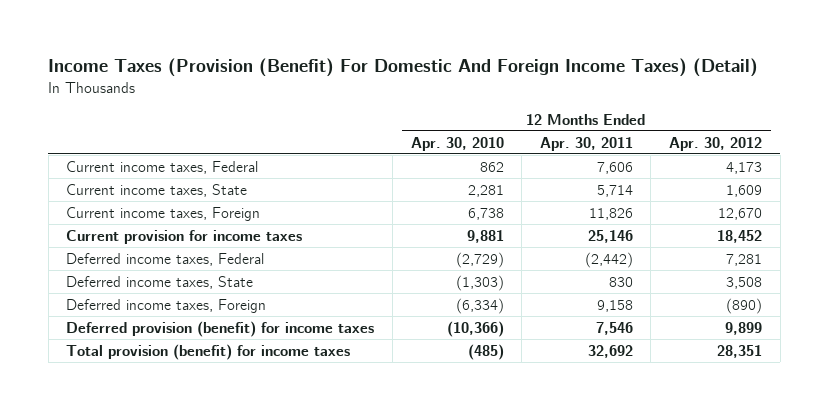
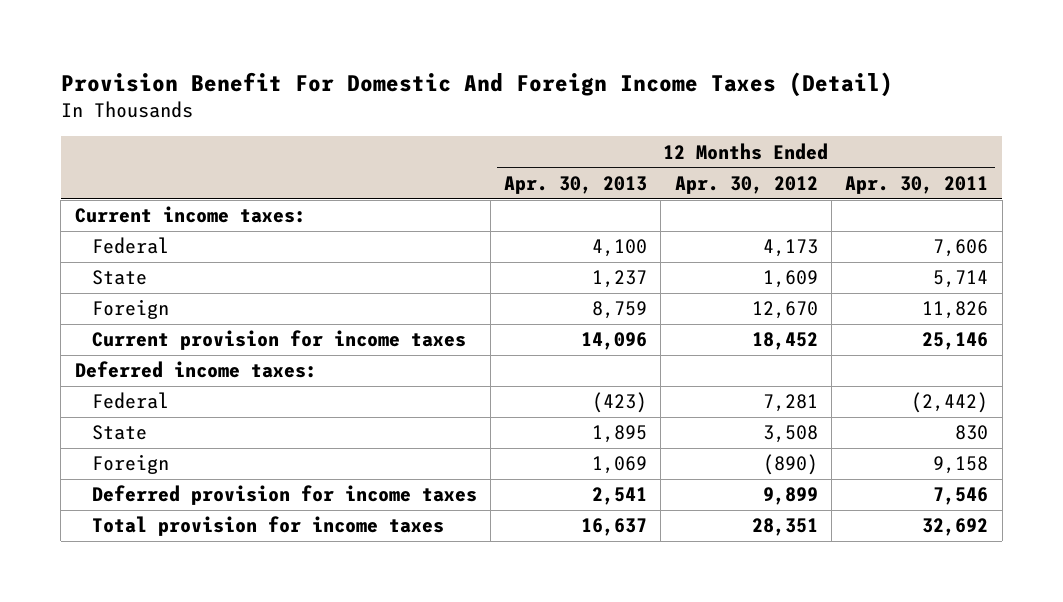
[48,58,759,78] Income Taxes (Provision (Benefit) For Domestic And Foreign Income Taxes) (Detail) -> [60,71,893,97] Provision Benefit For Domestic And Foreign Income Taxes (Detail)
[410,136,504,151] Apr. 30, 2010 -> none
none -> [504,176,648,195] Apr. 30, 2013
none -> [74,206,306,224] Current income taxes:
[66,160,259,174] Current income taxes, Federal -> [91,237,169,255] Federal
[66,183,248,197] Current income taxes, State -> [91,270,147,286] State
[66,206,261,221] Current income taxes, Foreign -> [91,299,169,320] Foreign
none -> [74,361,317,379] Deferred income taxes:
[66,252,265,266] Deferred income taxes, Federal -> [91,392,169,410] Federal
[66,275,254,289] Deferred income taxes, State -> [91,425,147,441] State
[66,298,267,313] Deferred income taxes, Foreign -> [91,454,169,475] Foreign
[66,320,375,337] Deferred provision (benefit) for income taxes -> [91,485,477,506] Deferred provision for income taxes
[66,343,351,360] Total provision (benefit) for income taxes -> [91,516,444,537] Total provision for income taxes

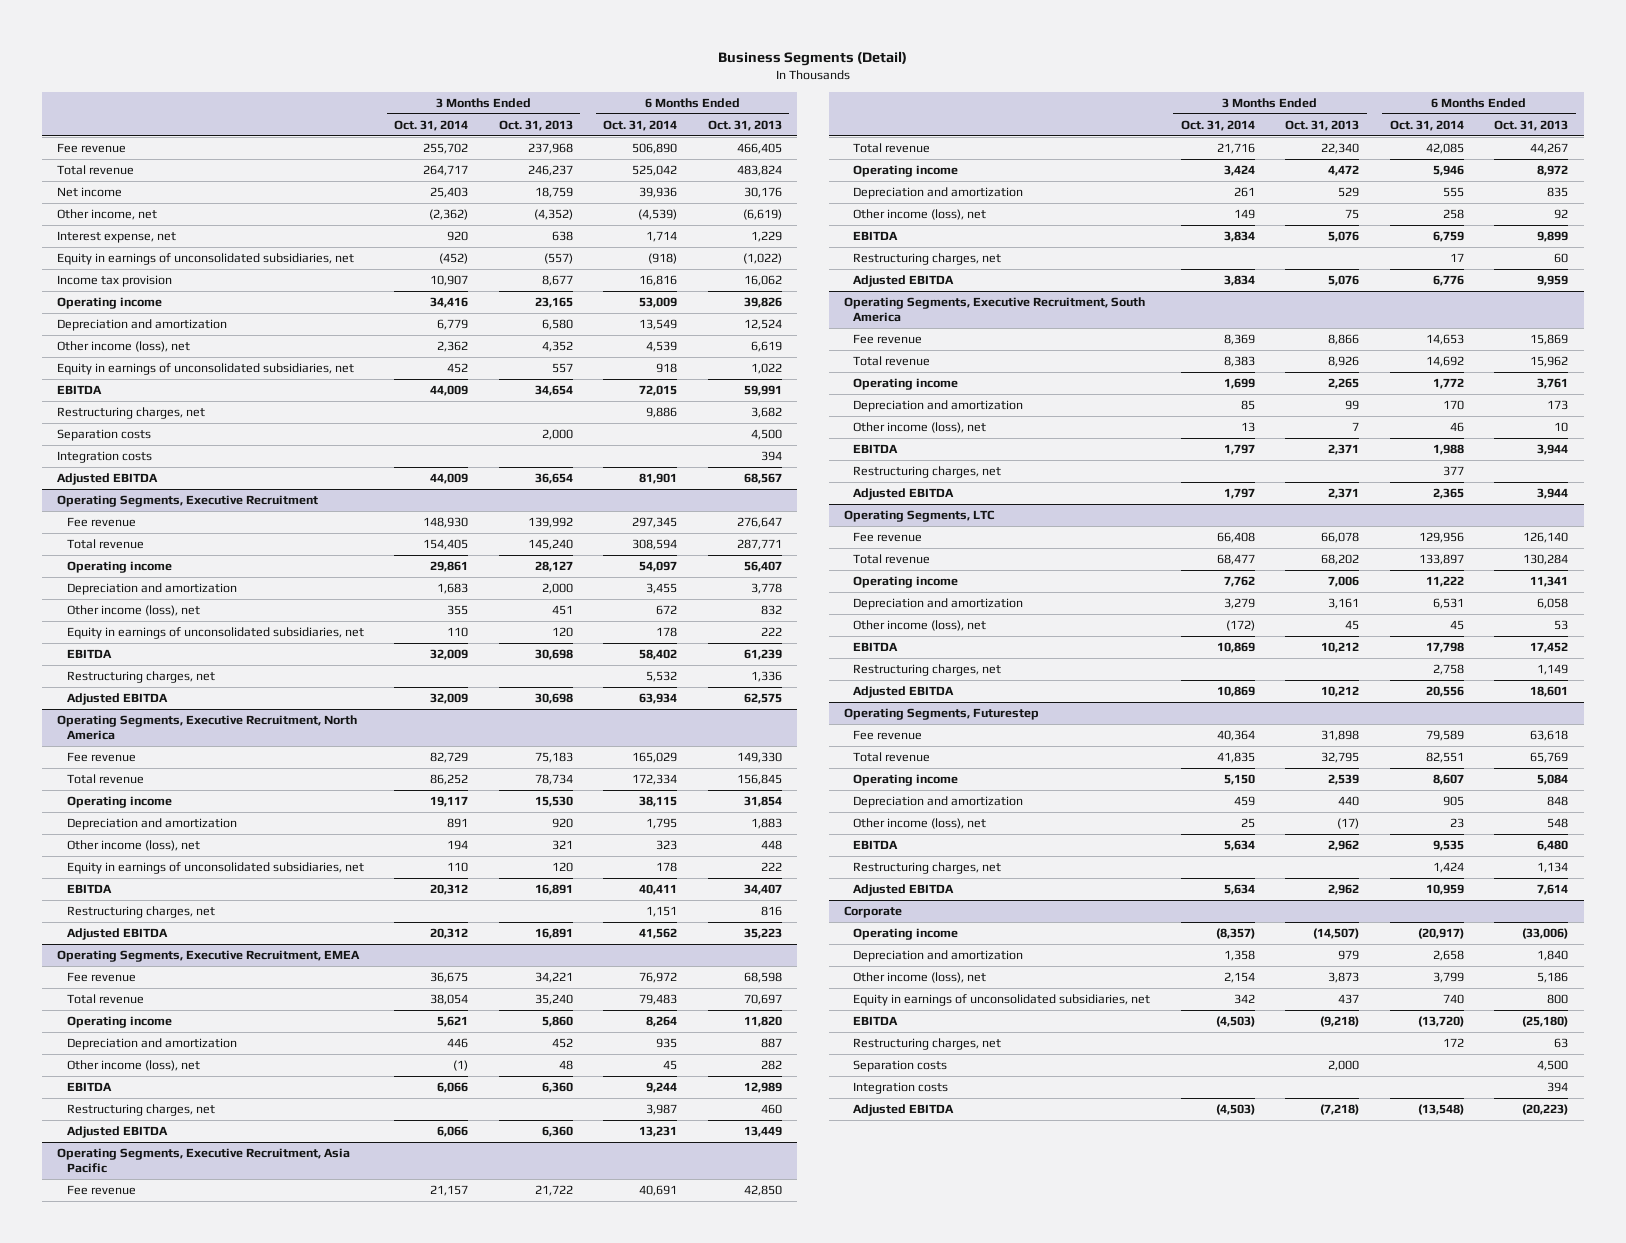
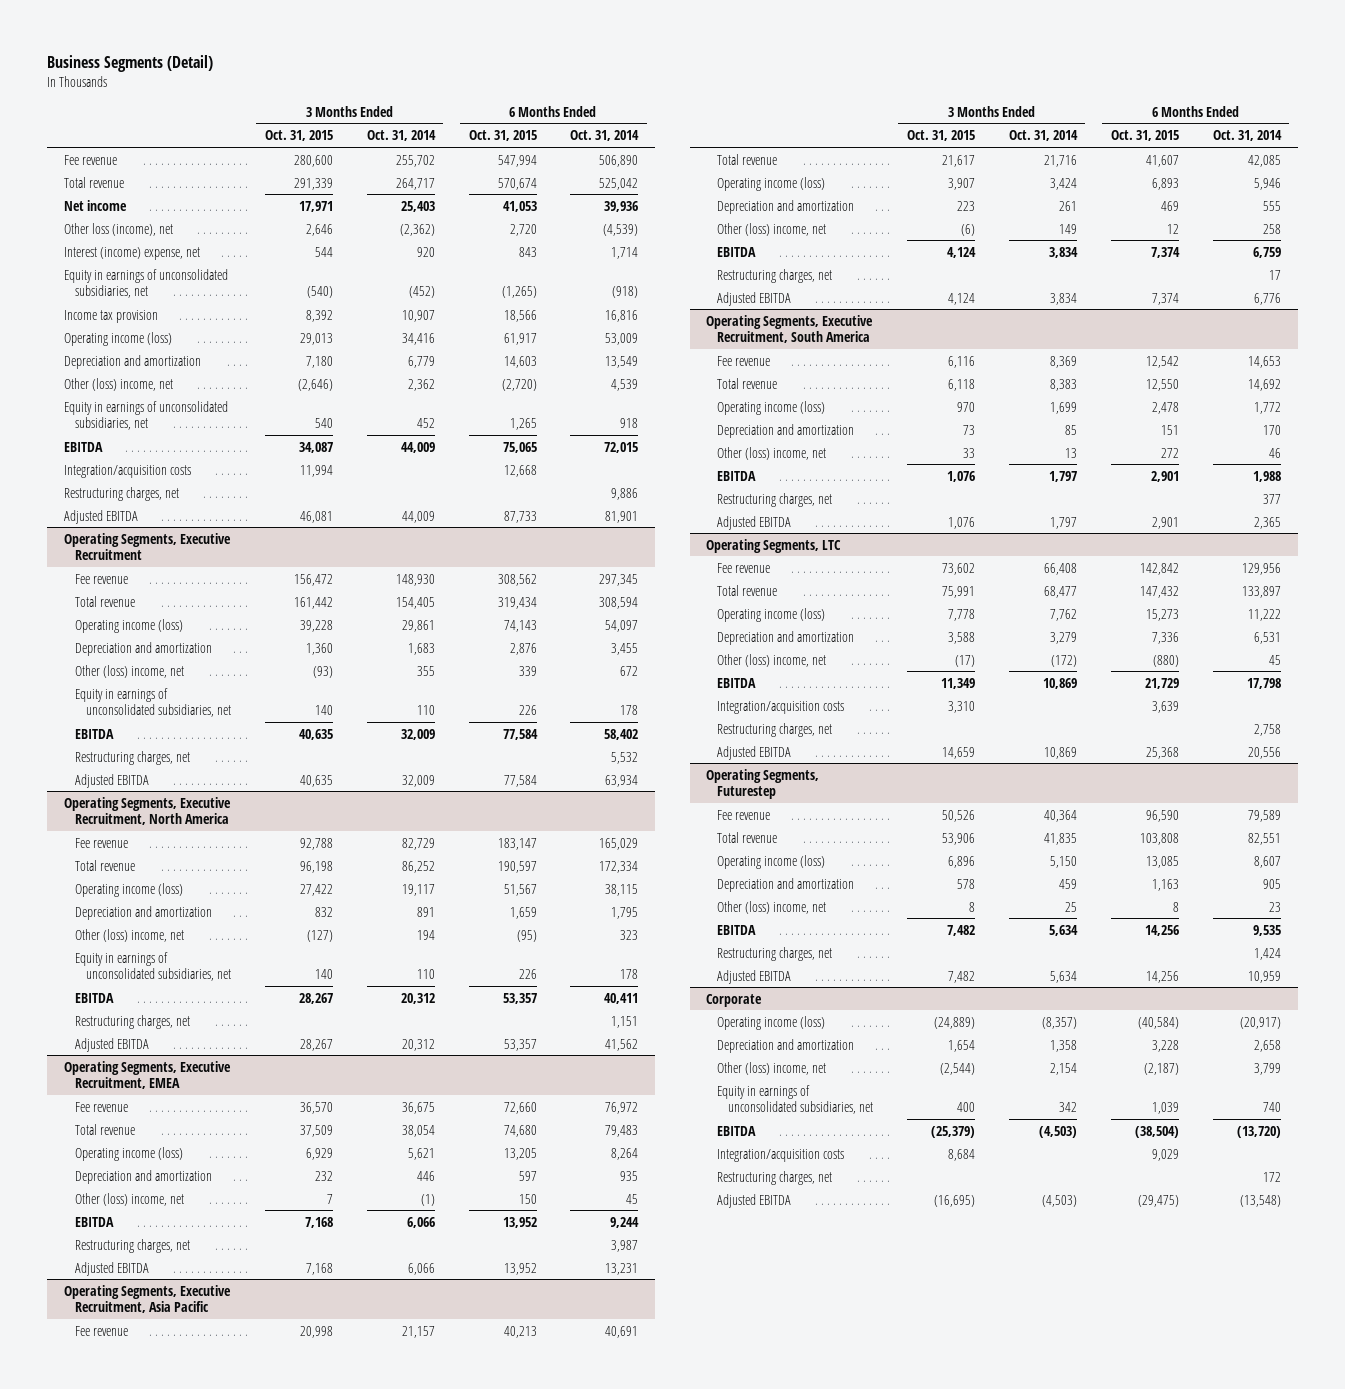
[498,119,573,131] Oct. 31, 2013 -> none
[707,119,782,131] Oct. 31, 2013 -> none
none -> [264,130,333,142] Oct. 31, 2015
none -> [468,130,537,142] Oct. 31, 2015
[57,209,158,221] Other income, net -> [64,222,174,236] Other loss (income), net
[57,231,177,244] Interest expense, net -> [64,246,201,260] Interest (income) expense, net
[57,297,163,310] Operating income -> [64,331,173,346] Operating income (loss)
[57,341,191,353] Other income (loss), net -> [64,377,174,391] Other (loss) income, net
none -> [64,464,192,478] Integration/acquisition costs
[57,429,152,442] Separation costs -> none
[57,451,153,464] Integration costs -> none
[66,561,172,574] Operating income -> [75,618,184,633] Operating income (loss)
[66,605,200,617] Other income (loss), net -> [75,664,185,678] Other (loss) income, net
[66,796,172,809] Operating income -> [75,882,184,897] Operating income (loss)
[66,840,200,852] Other income (loss), net -> [75,928,185,942] Other (loss) income, net
[66,1016,172,1029] Operating income -> [75,1146,184,1161] Operating income (loss)
[66,1060,200,1072] Other income (loss), net -> [75,1192,185,1206] Other (loss) income, net
[853,165,959,178] Operating income -> [717,176,826,191] Operating income (loss)
[853,209,987,221] Other income (loss), net -> [717,222,827,236] Other (loss) income, net
[853,378,959,391] Operating income -> [717,400,826,415] Operating income (loss)
[853,422,987,434] Other income (loss), net -> [717,446,827,460] Other (loss) income, net
[853,576,959,589] Operating income -> [717,607,826,622] Operating income (loss)
[853,620,987,632] Other income (loss), net -> [717,653,827,667] Other (loss) income, net
none -> [717,700,845,714] Integration/acquisition costs
[853,774,959,787] Operating income -> [717,854,826,869] Operating income (loss)
[853,818,987,830] Other income (loss), net -> [717,900,827,914] Other (loss) income, net
[853,928,959,941] Operating income -> [717,1015,826,1030] Operating income (loss)
[853,972,987,984] Other income (loss), net -> [717,1061,827,1075] Other (loss) income, net
none -> [717,1148,845,1162] Integration/acquisition costs
[853,1060,948,1073] Separation costs -> none
[853,1082,949,1095] Integration costs -> none

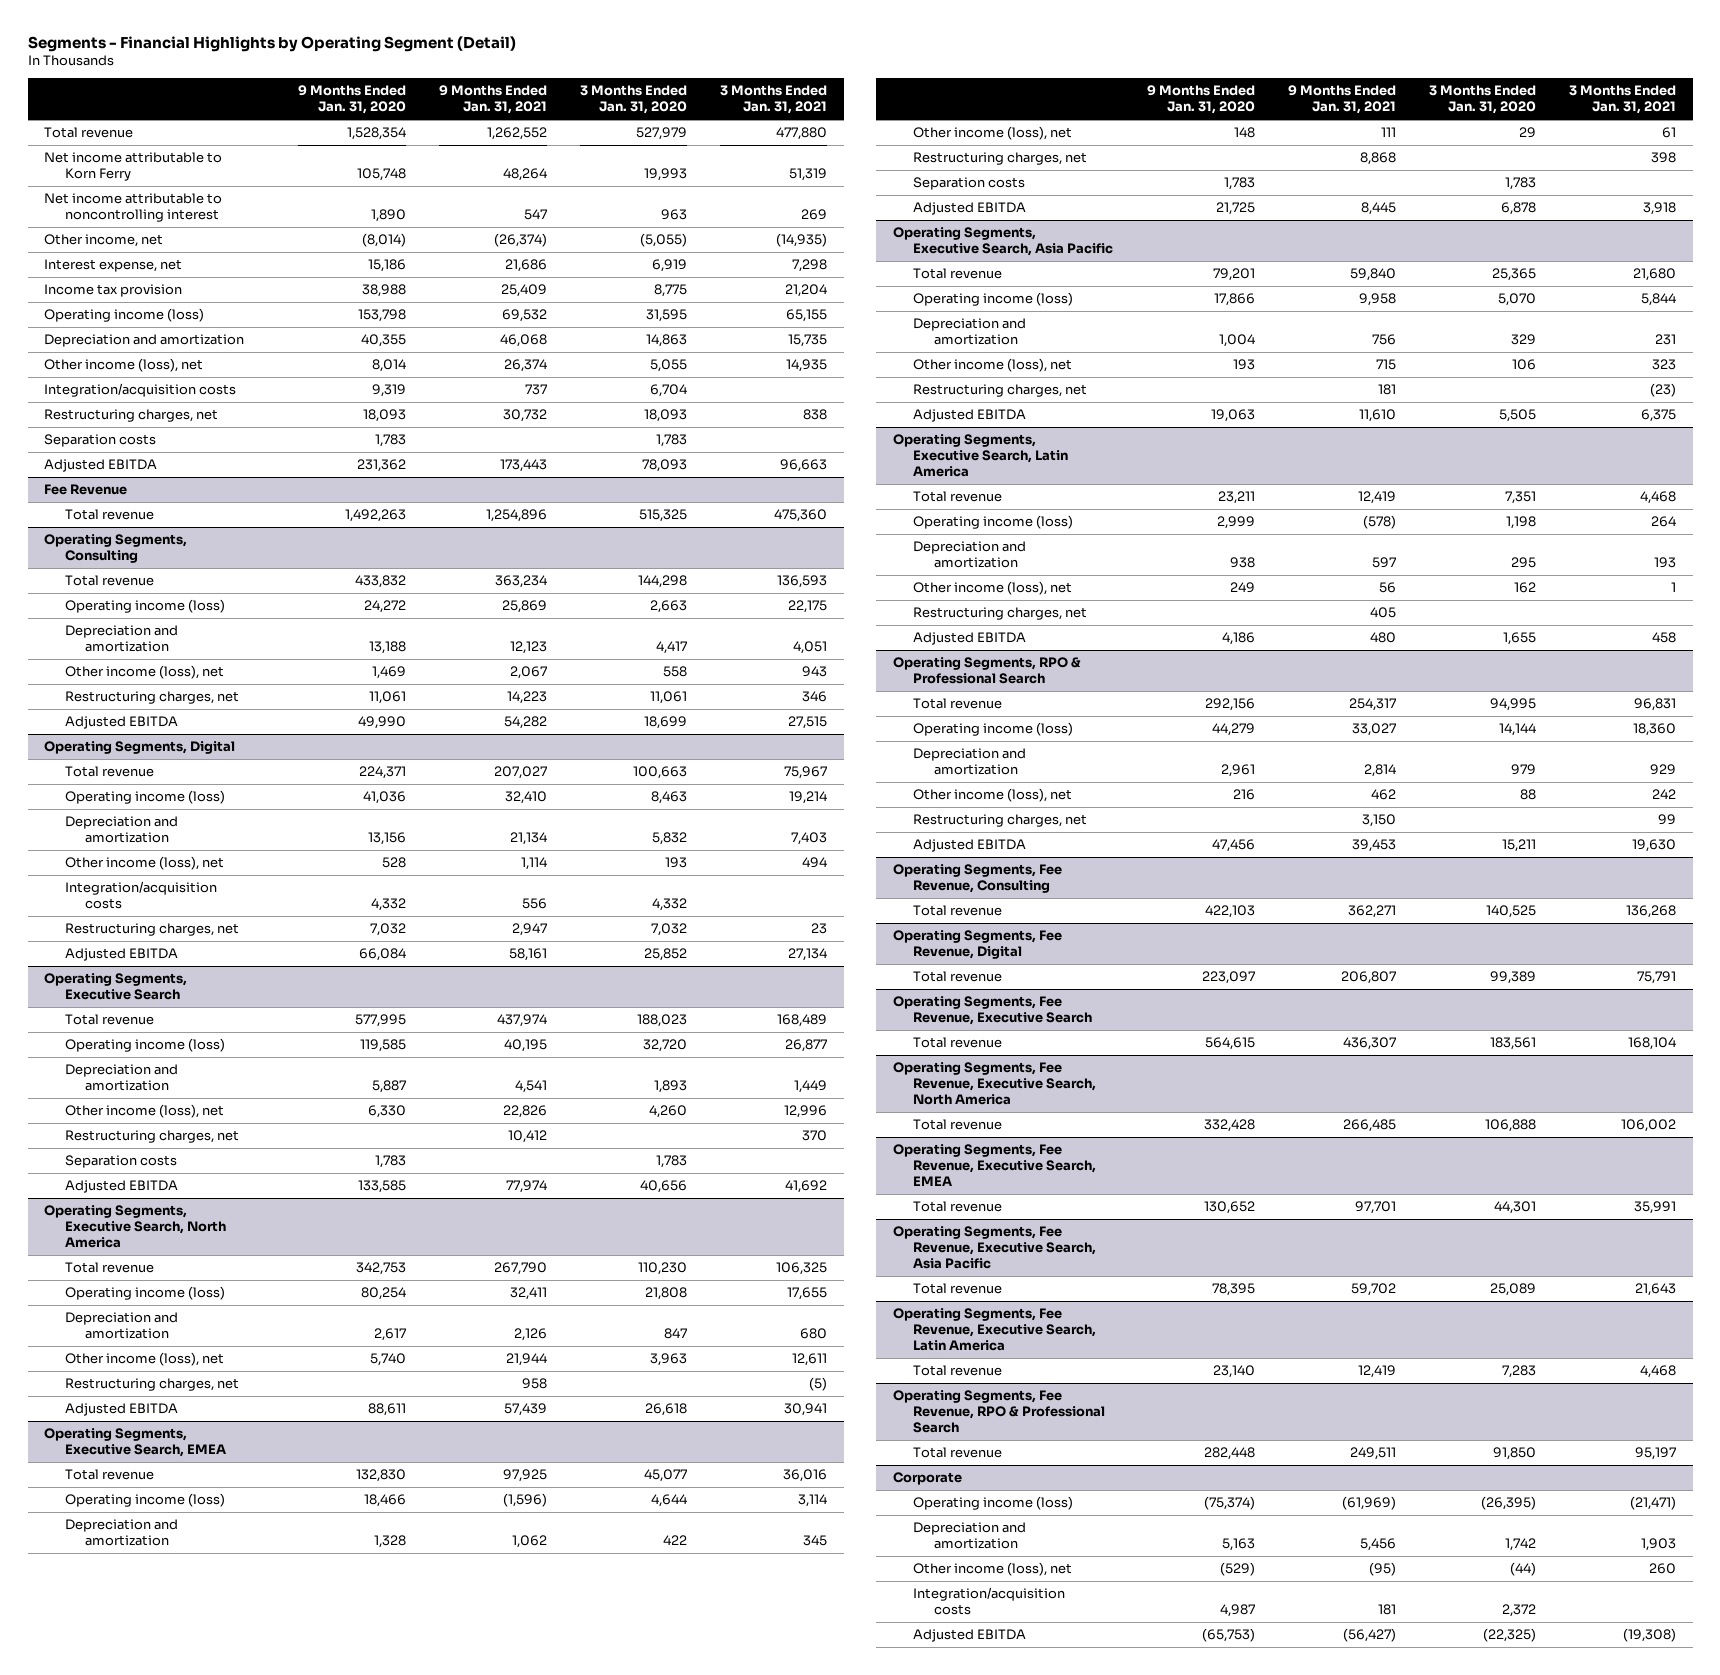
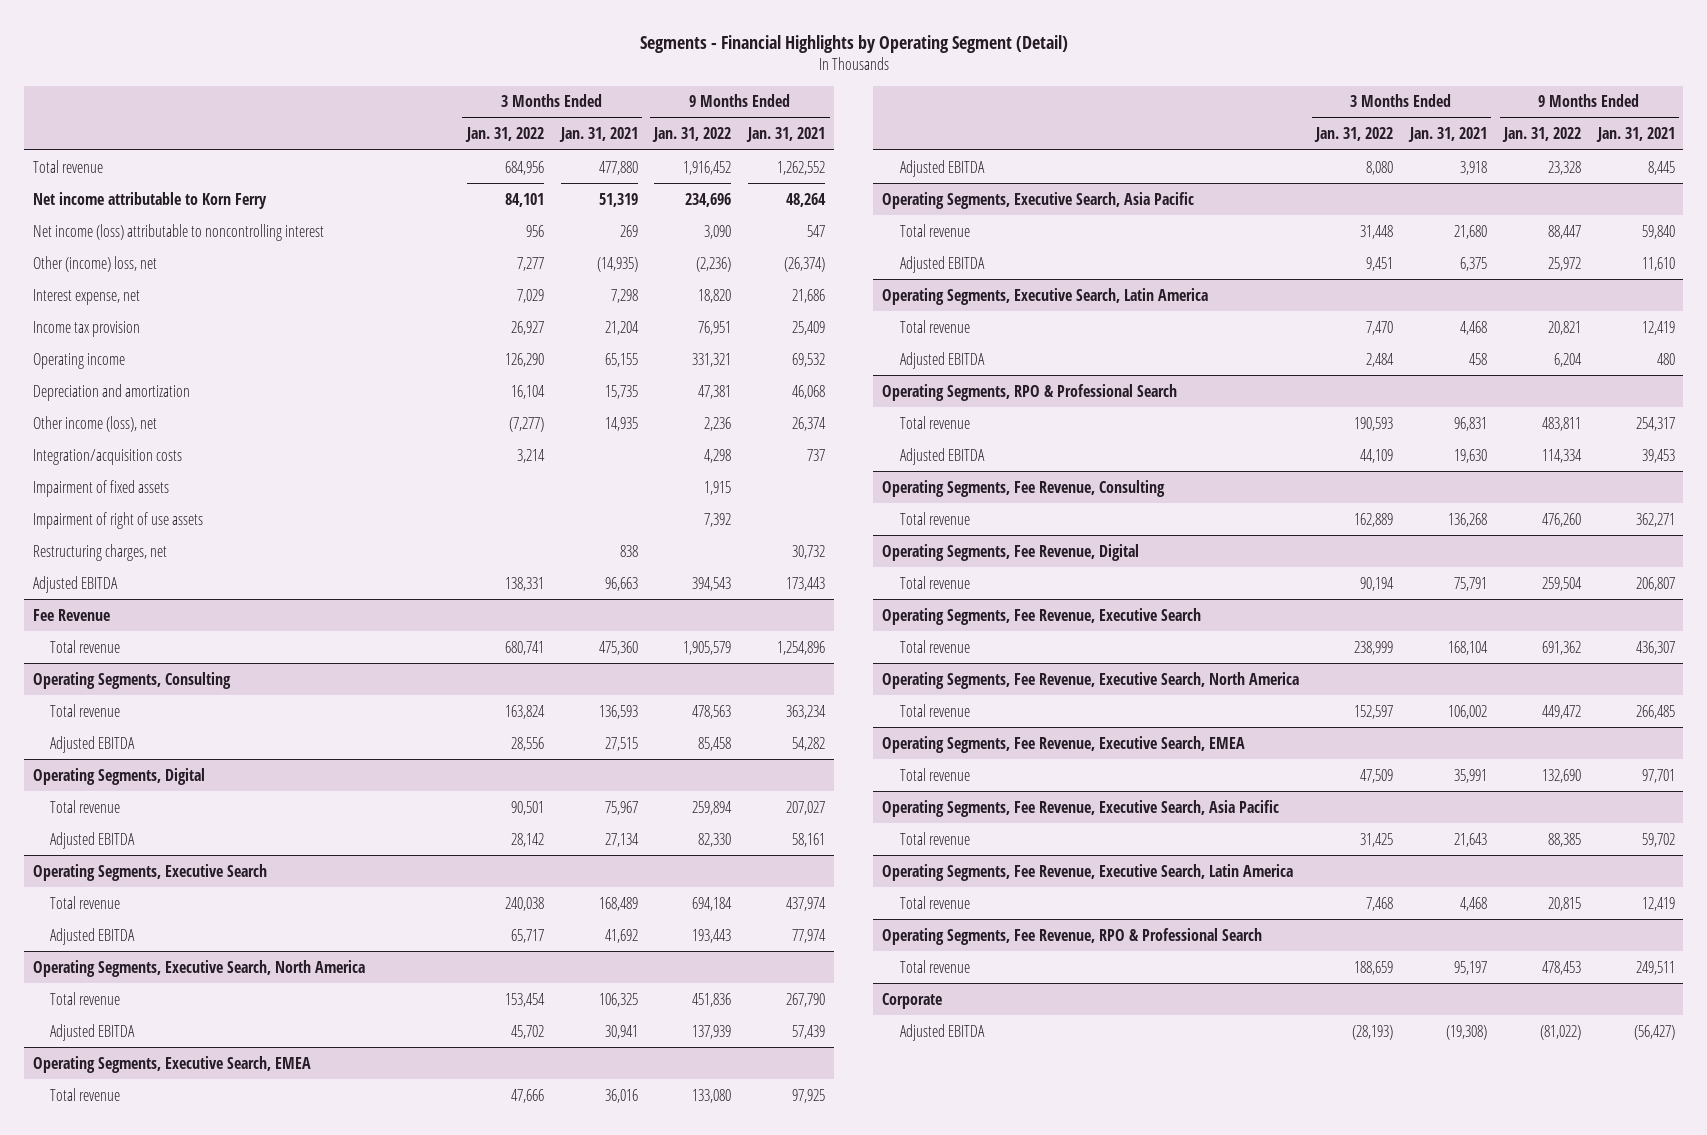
[297,85,406,115] 9 Months Ended Jan. 31, 2020 -> none
[580,85,688,115] 3 Months Ended Jan. 31, 2020 -> none
none -> [464,127,544,143] Jan. 31, 2022
none -> [652,127,732,143] Jan. 31, 2022
[44,193,223,223] Net income attributable to noncontrolling interest -> [32,223,324,241] Net income (loss) attributable to noncontrolling interest
[44,234,164,248] Other income, net -> [32,255,157,272] Other (income) loss, net
[44,308,205,323] Operating income (loss) -> [32,352,125,369] Operating income
none -> [32,479,169,497] Impairment of fixed assets
none -> [32,511,203,529] Impairment of right of use assets
[44,434,157,448] Separation costs -> none
[64,599,225,614] Operating income (loss) -> none
[64,625,178,653] Depreciation and amortization -> none
[64,665,224,680] Other income (loss), net -> none
[64,691,239,705] Restructuring charges, net -> none
[64,790,225,805] Operating income (loss) -> none
[64,816,178,844] Depreciation and amortization -> none
[64,856,224,871] Other income (loss), net -> none
[64,881,217,910] Integration/acquisition costs -> none
[64,923,239,937] Restructuring charges, net -> none
[64,1038,225,1053] Operating income (loss) -> none
[64,1064,178,1092] Depreciation and amortization -> none
[64,1104,224,1119] Other income (loss), net -> none
[64,1130,239,1144] Restructuring charges, net -> none
[64,1155,177,1169] Separation costs -> none
[64,1286,225,1301] Operating income (loss) -> none
[64,1312,178,1340] Depreciation and amortization -> none
[64,1352,224,1367] Other income (loss), net -> none
[64,1378,239,1392] Restructuring charges, net -> none
[64,1493,225,1508] Operating income (loss) -> none
[64,1519,178,1547] Depreciation and amortization -> none
[913,126,1073,141] Other income (loss), net -> none
[913,152,1088,166] Restructuring charges, net -> none
[913,177,1026,191] Separation costs -> none
[913,292,1074,307] Operating income (loss) -> none
[913,318,1027,346] Depreciation and amortization -> none
[913,358,1073,373] Other income (loss), net -> none
[913,384,1088,398] Restructuring charges, net -> none
[913,515,1074,530] Operating income (loss) -> none
[913,541,1027,569] Depreciation and amortization -> none
[913,581,1073,596] Other income (loss), net -> none
[913,607,1088,621] Restructuring charges, net -> none
[913,722,1074,737] Operating income (loss) -> none
[913,748,1027,776] Depreciation and amortization -> none
[913,788,1073,803] Other income (loss), net -> none
[913,814,1088,828] Restructuring charges, net -> none
[913,1496,1074,1511] Operating income (loss) -> none
[913,1522,1027,1550] Depreciation and amortization -> none
[913,1562,1073,1577] Other income (loss), net -> none
[913,1587,1066,1616] Integration/acquisition costs -> none

